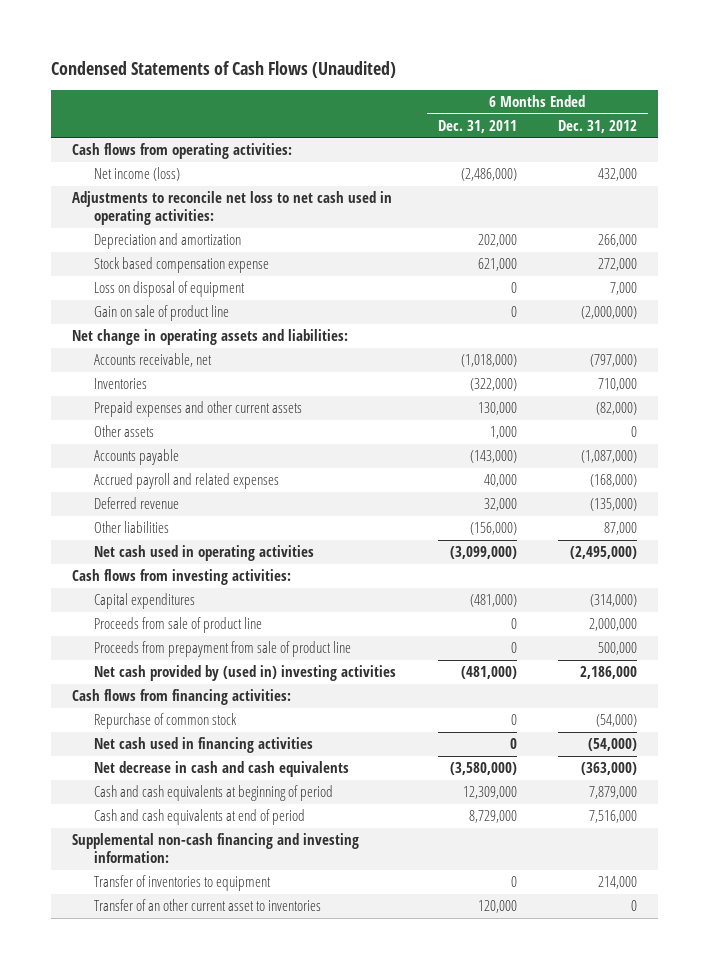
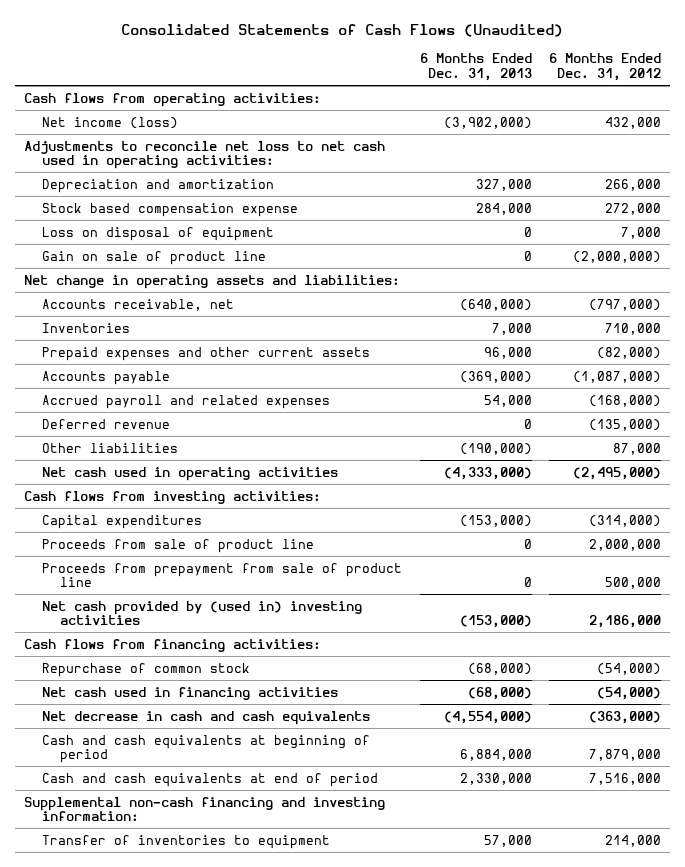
[51,60,397,78] Condensed Statements of Cash Flows (Unaudited) -> [121,23,564,37] Consolidated Statements of Cash Flows (Unaudited)
[437,119,517,133] Dec. 31, 2011 -> none
none -> [419,53,532,82] 6 Months Ended Dec. 31, 2013
[93,425,154,438] Other assets -> none
[93,899,321,912] Transfer of an other current asset to inventories -> none

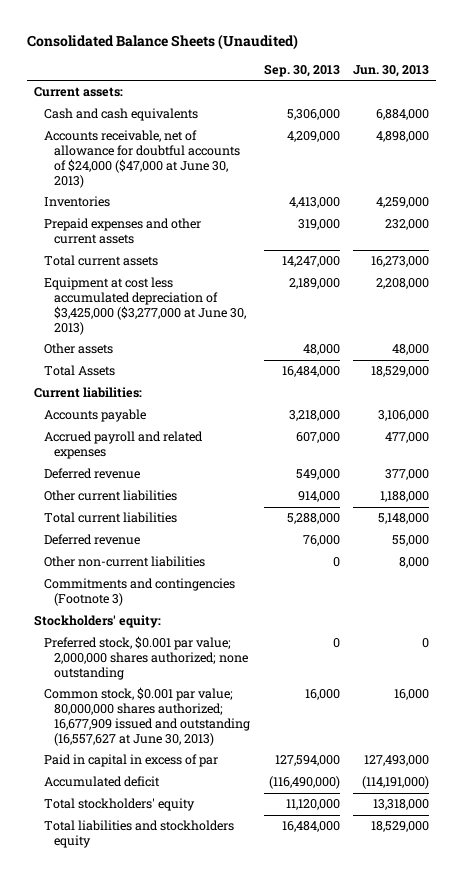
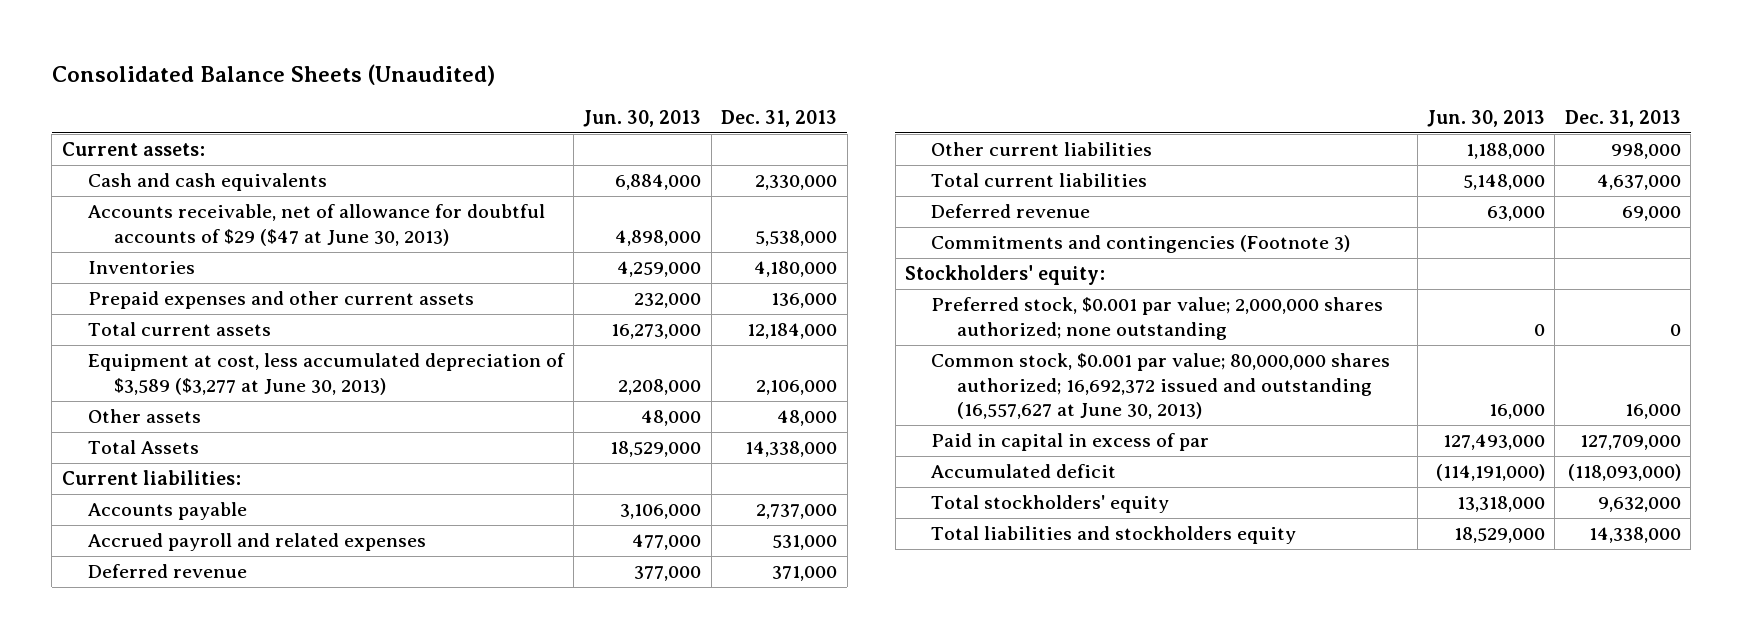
[263,63,340,77] Sep. 30, 2013 -> none
none -> [721,109,838,127] Dec. 31, 2013
[43,130,240,188] Accounts receivable, net of allowance for doubtful accounts of $24,000 ($47,000 at June 30, 2013) -> [87,204,545,246] Accounts receivable, net of allowance for doubtful accounts of $29 ($47 at June 30, 2013)
[43,277,246,335] Equipment at cost less accumulated depreciation of $3,425,000 ($3,277,000 at June 30, 2013) -> [87,353,565,395] Equipment at cost, less accumulated depreciation of $3,589 ($3,277 at June 30, 2013)
[43,556,205,568] Other non-current liabilities -> none
[392,535,430,547] 55,000 -> [1487,206,1546,222] 63,000
[43,687,250,746] Common stock, $0.001 par value; 80,000,000 shares authorized; 16,677,909 issued and outstanding (16,557,627 at June 30, 2013) -> [931,353,1391,420] Common stock, $0.001 par value; 80,000,000 shares authorized; 16,692,372 issued and outstanding (16,557,627 at June 30, 2013)

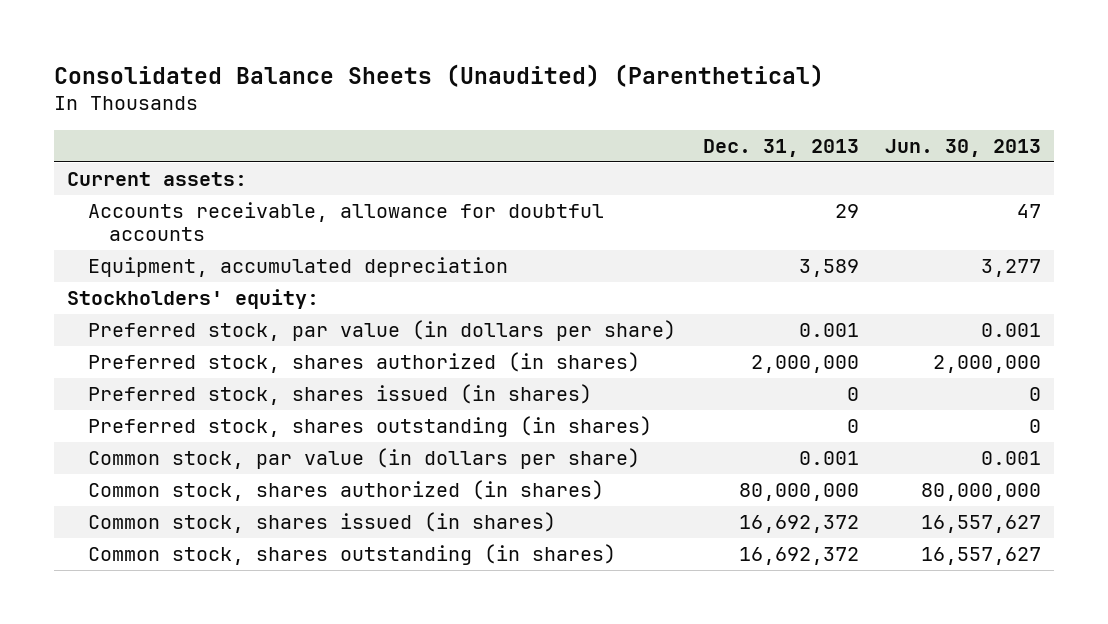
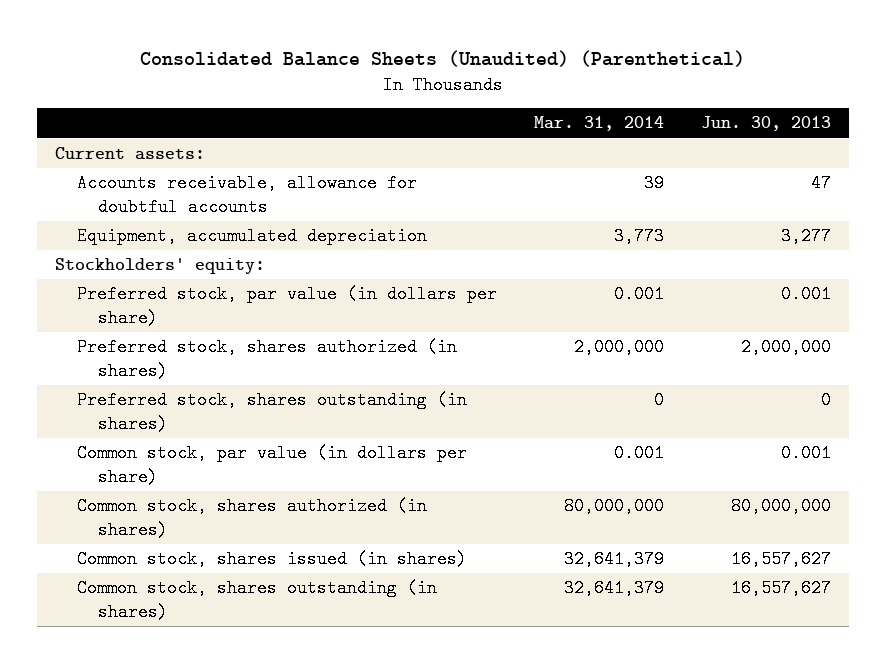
[702,138,859,157] Dec. 31, 2013 -> none
none -> [533,116,664,132] Mar. 31, 2014
[88,384,593,406] Preferred stock, shares issued (in shares) -> none

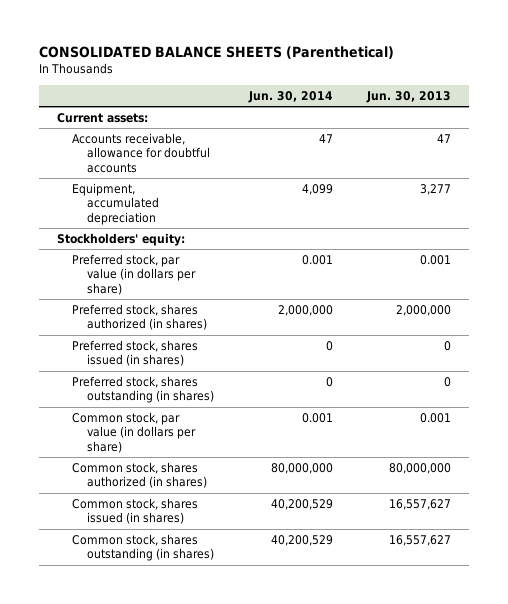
[139,49,745,67] Consolidated Balance Sheets (Unaudited) (Parenthetical) -> [39,46,395,60] CONSOLIDATED BALANCE SHEETS (Parenthetical)
[533,116,664,132] Mar. 31, 2014 -> none
none -> [247,90,333,103] Jun. 30, 2014
none -> [71,339,198,367] Preferred stock, shares issued (in shares)

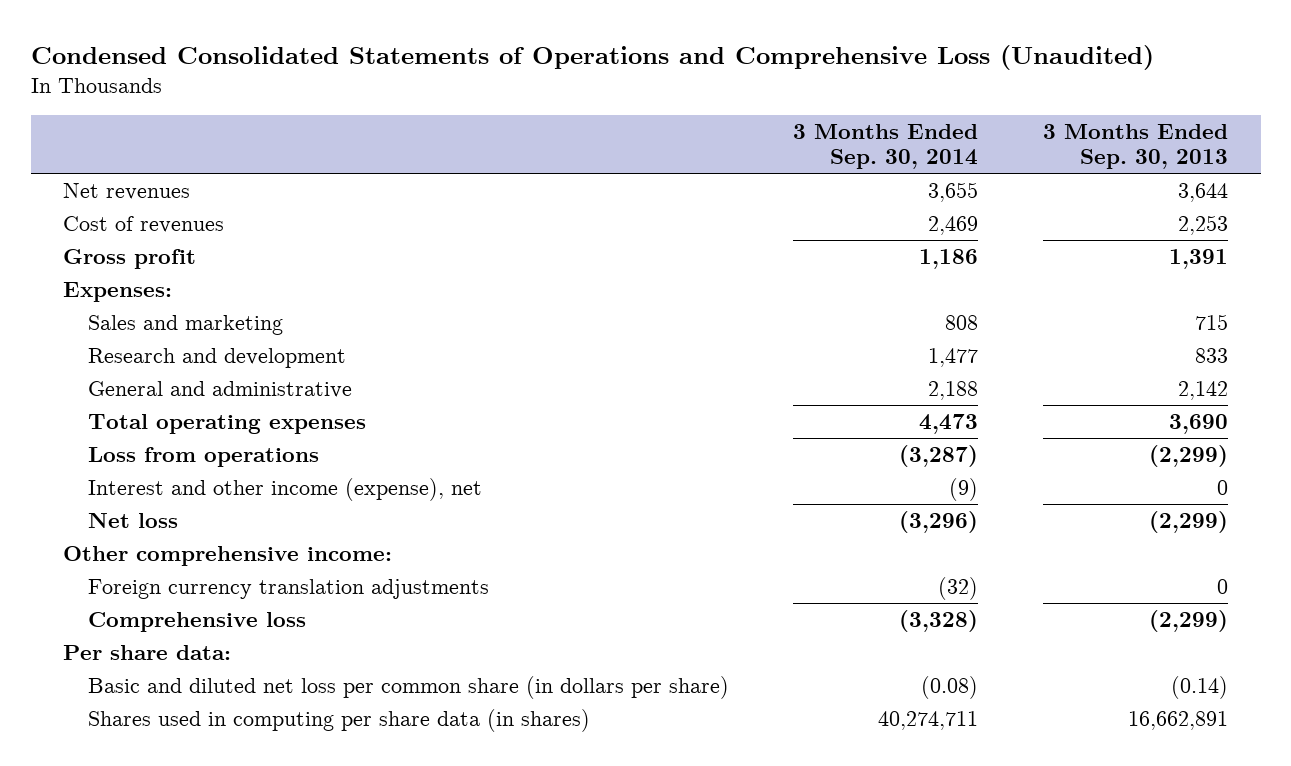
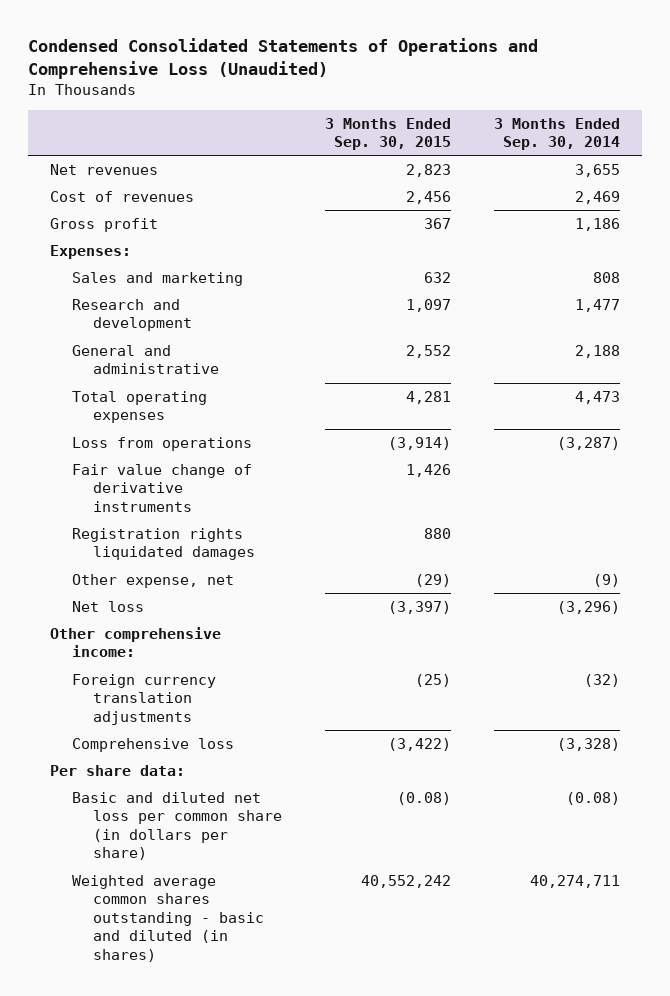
[1043,124,1229,170] 3 Months Ended Sep. 30, 2013 -> none
none -> [325,117,452,151] 3 Months Ended Sep. 30, 2015
none -> [71,464,252,512] Fair value change of derivative instruments
none -> [71,528,256,561] Registration rights liquidated damages
[87,478,482,502] Interest and other income (expense), net -> [71,574,234,589] Other expense, net
[87,709,590,733] Shares used in computing per share data (in shares) -> [71,875,265,962] Weighted average common shares outstanding - basic and diluted (in shares)

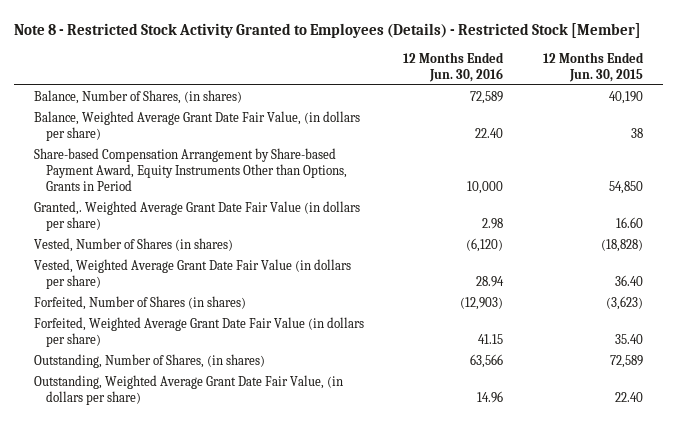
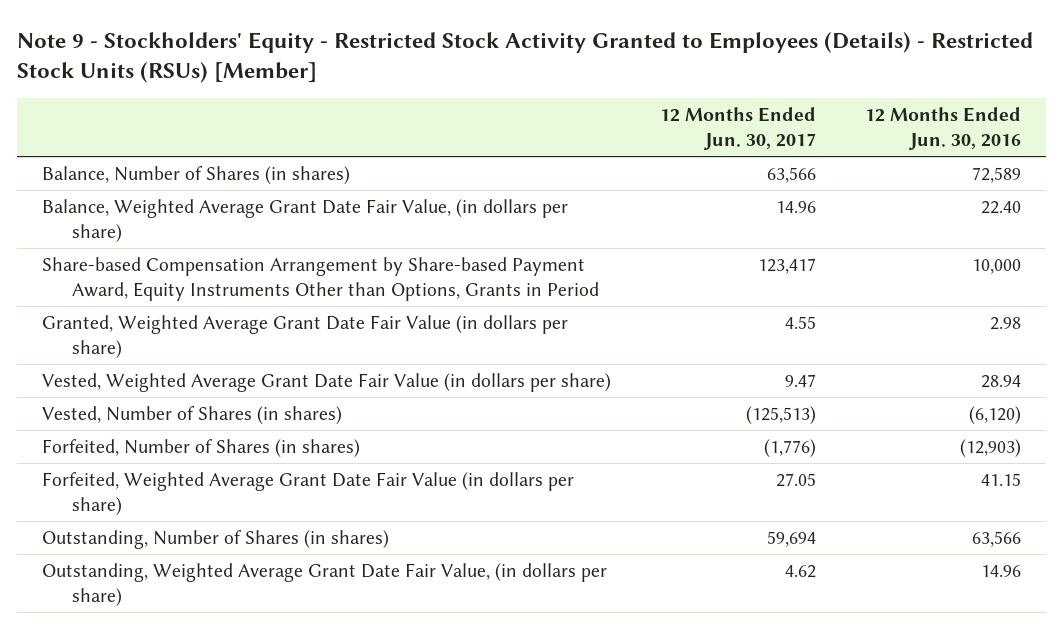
[14,22,642,38] Note 8 - Restricted Stock Activity Granted to Employees (Details) - Restricted Stock [Member] -> [17,31,1034,84] Note 9 - Stockholders' Equity - Restricted Stock Activity Granted to Employees (Details) - Restricted Stock Units (RSUs) [Member]
[542,51,644,82] 12 Months Ended Jun. 30, 2015 -> none
none -> [660,107,817,151] 12 Months Ended Jun. 30, 2017
[33,89,242,104] Balance, Number of Shares, (in shares) -> [41,165,350,184] Balance, Number of Shares (in shares)
[33,200,360,231] Granted,. Weighted Average Grant Date Fair Value (in dollars per share) -> [41,314,568,358] Granted, Weighted Average Grant Date Fair Value (in dollars per share)
[33,237,233,252] Vested, Number of Shares (in shares) -> [41,405,342,424] Vested, Number of Shares (in shares)
[33,353,265,368] Outstanding, Number of Shares, (in shares) -> [41,529,389,549] Outstanding, Number of Shares (in shares)

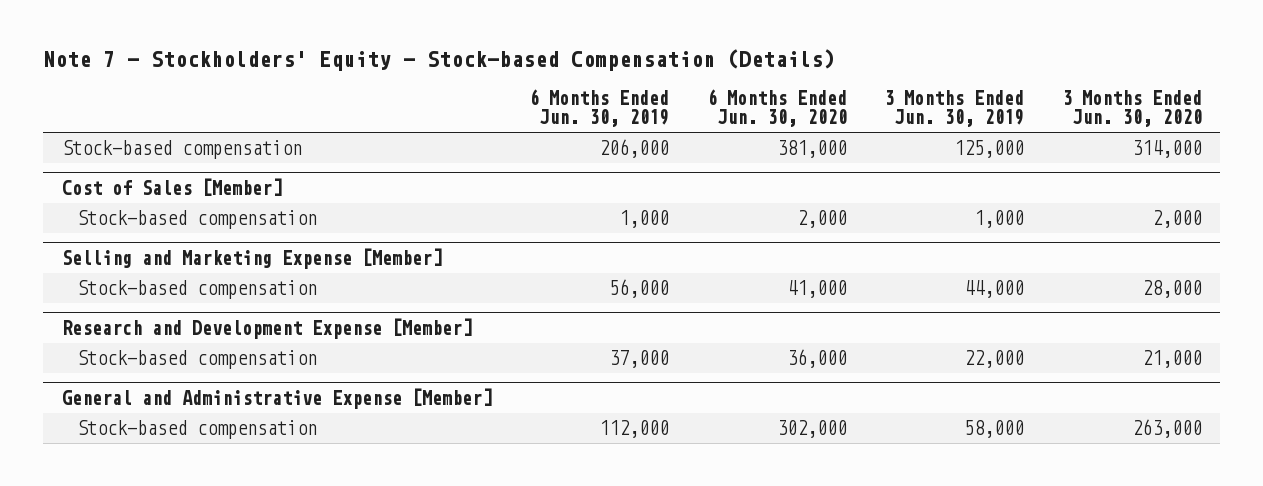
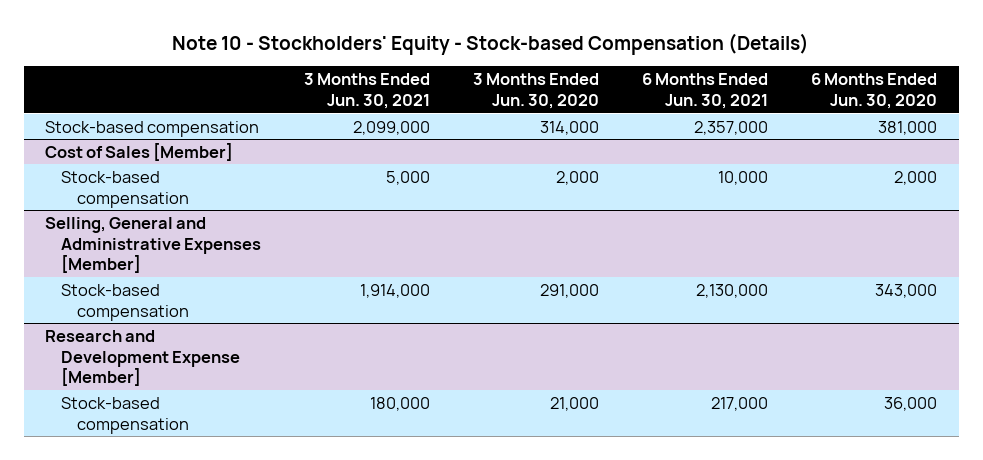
[42,48,835,71] Note 7 - Stockholders' Equity - Stock-based Compensation (Details) -> [172,32,810,55] Note 10 - Stockholders' Equity - Stock-based Compensation (Details)
[529,88,670,128] 6 Months Ended Jun. 30, 2019 -> none
[884,89,1025,128] 3 Months Ended Jun. 30, 2019 -> none
none -> [304,73,431,109] 3 Months Ended Jun. 30, 2021
none -> [642,73,769,109] 6 Months Ended Jun. 30, 2021
[61,247,442,269] Selling and Marketing Expense [Member] -> none
none -> [45,216,262,274] Selling, General and Administrative Expenses [Member]
[786,280,847,299] 41,000 -> [875,283,938,298] 343,000
[1141,280,1202,299] 28,000 -> [540,283,600,298] 291,000
[61,387,492,409] General and Administrative Expense [Member] -> none
[77,420,318,440] Stock-based compensation -> none

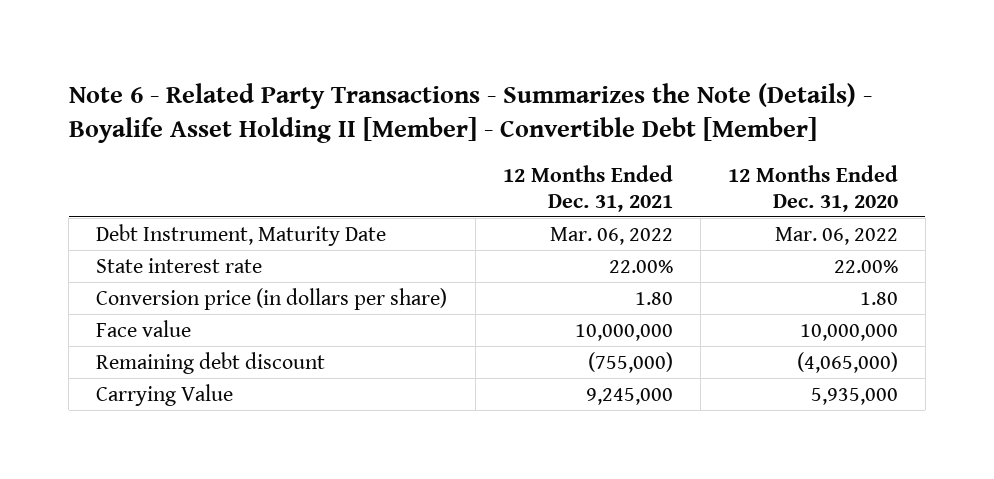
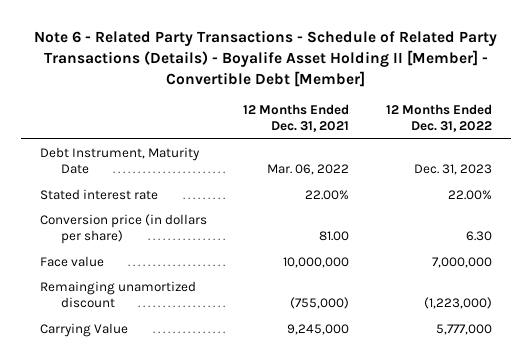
[68,83,872,144] Note 6 - Related Party Transactions - Summarizes the Note (Details) - Boyalife Asset Holding II [Member] - Convertible Debt [Member] -> [33,30,497,87] Note 6 - Related Party Transactions - Schedule of Related Party Transactions (Details) - Boyalife Asset Holding II [Member] - Convertible Debt [Member]
[727,164,898,212] 12 Months Ended Dec. 31, 2020 -> none
none -> [386,104,493,133] 12 Months Ended Dec. 31, 2022
[96,257,263,273] State interest rate -> [39,188,158,200] Stated interest rate
[634,291,673,305] 1.80 -> [319,231,350,242] 81.00
[96,351,326,374] Remaining debt discount -> [39,280,196,309] Remainging unamortized discount

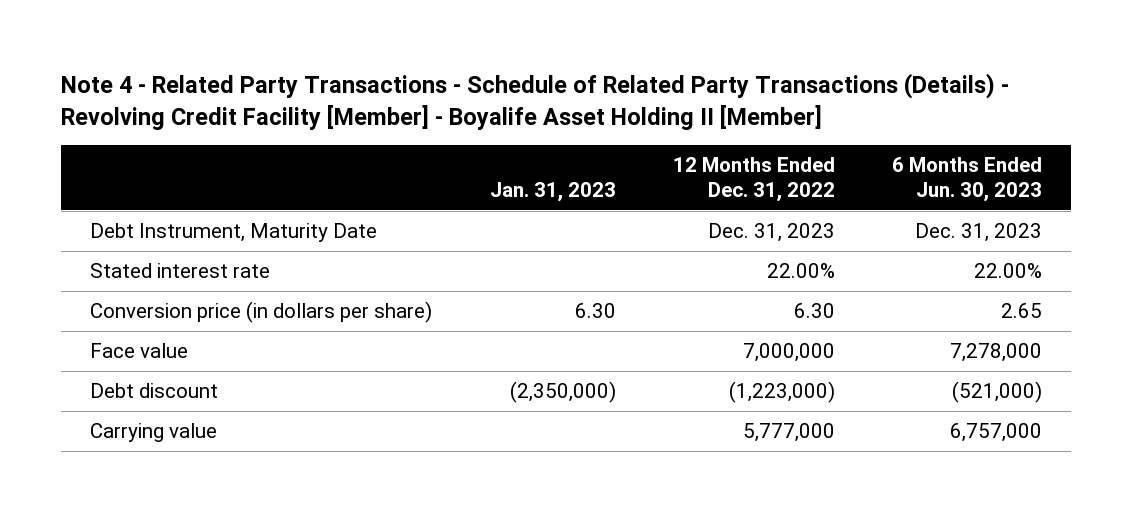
[33,30,497,87] Note 6 - Related Party Transactions - Schedule of Related Party Transactions (Details) - Boyalife Asset Holding II [Member] - Convertible Debt [Member] -> [61,72,1010,130] Note 4 - Related Party Transactions - Schedule of Related Party Transactions (Details) - Revolving Credit Facility [Member] - Boyalife Asset Holding II [Member]
[243,104,350,133] 12 Months Ended Dec. 31, 2021 -> none
none -> [489,181,616,202] Jan. 31, 2023
none -> [892,157,1043,202] 6 Months Ended Jun. 30, 2023
[39,280,196,309] Remainging unamortized discount -> [90,383,219,399] Debt discount
[39,322,128,337] Carrying Value -> [90,423,218,443] Carrying value

